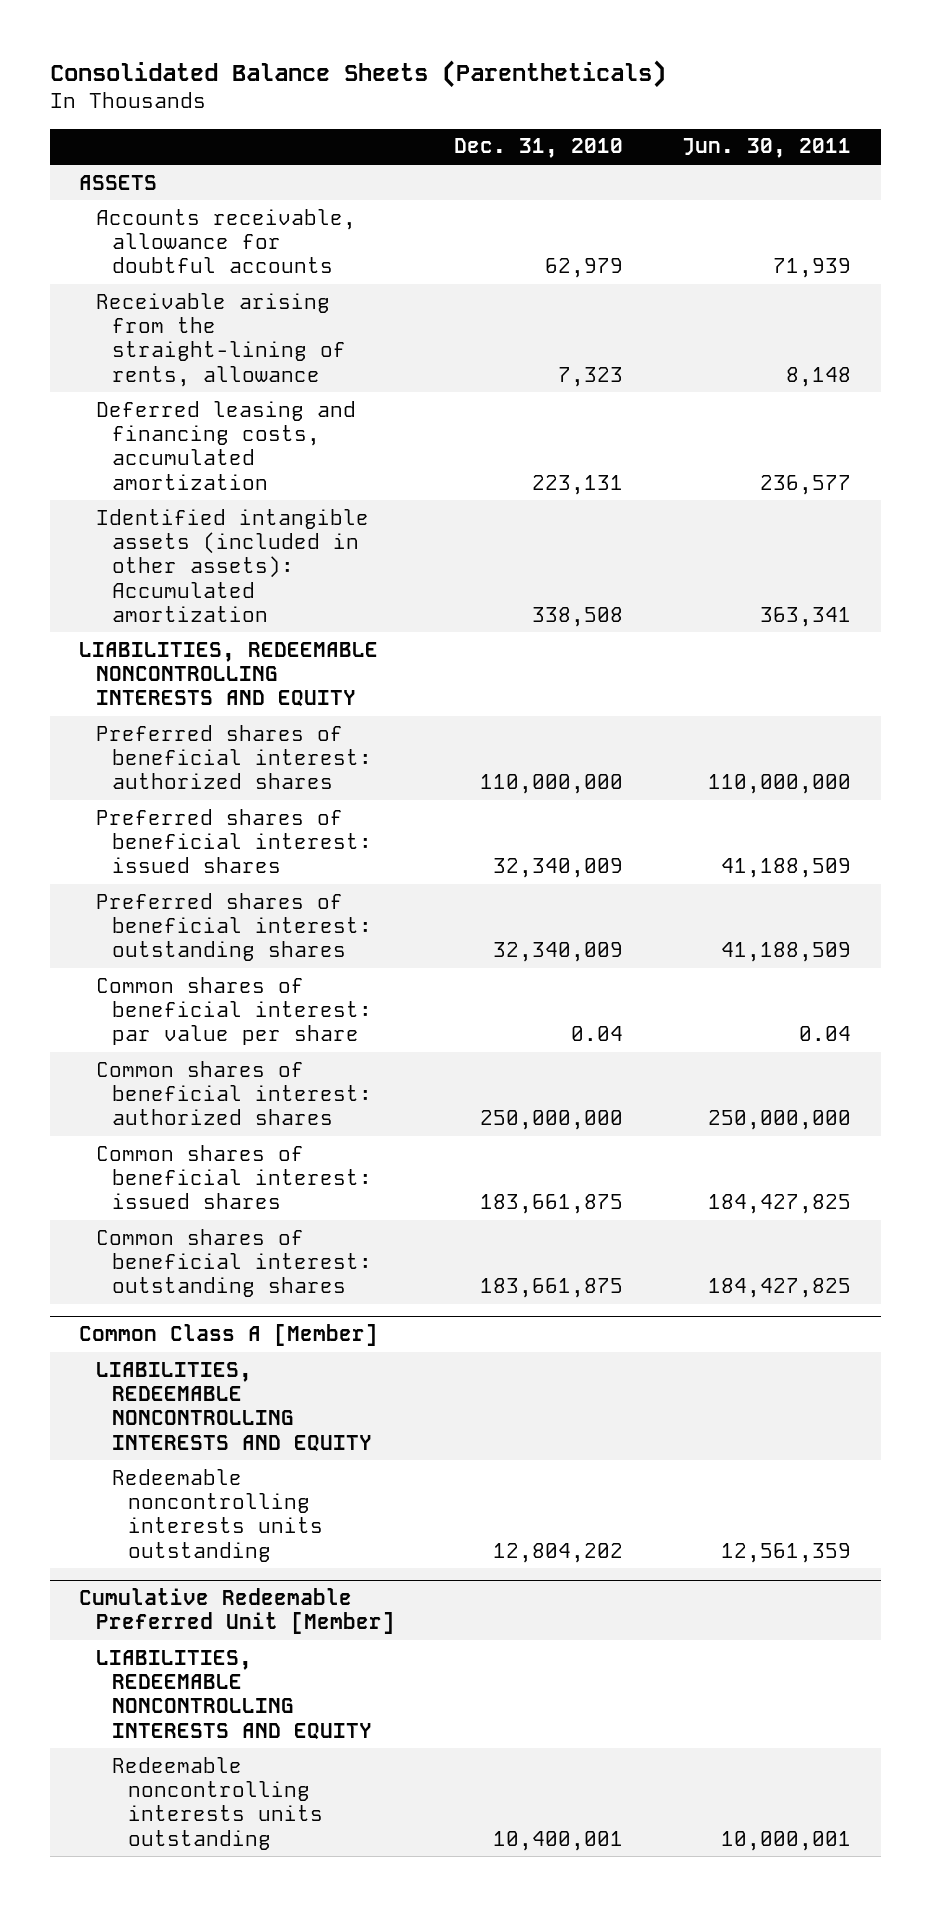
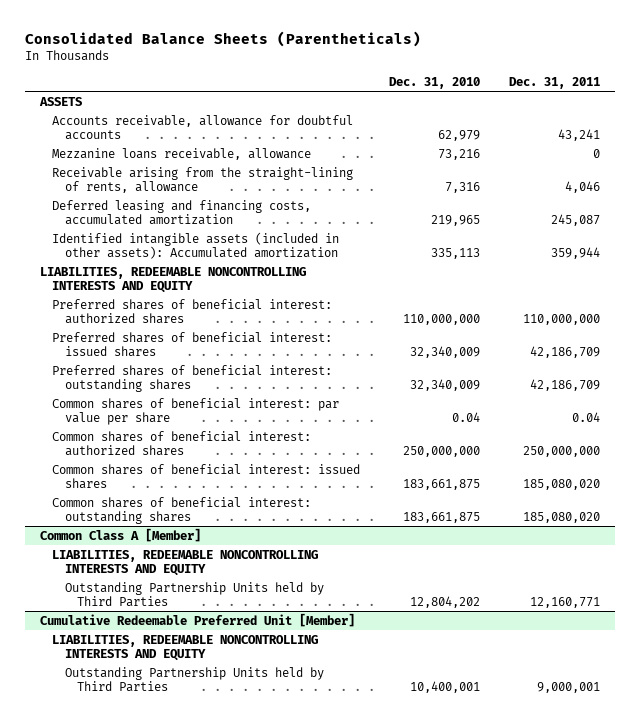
[682,138,852,159] Jun. 30, 2011 -> none
none -> [509,77,601,90] Dec. 31, 2011
none -> [52,147,312,160] Mezzanine loans receivable, allowance
[557,366,623,387] 7,323 -> [445,182,481,194] 7,316
[531,474,623,495] 223,131 -> [431,215,481,227] 219,965
[531,606,623,627] 338,508 -> [431,248,481,260] 335,113
[111,1468,324,1562] Redeemable noncontrolling interests units outstanding -> [64,581,324,608] Outstanding Partnership Units held by Third Parties
[111,1756,324,1850] Redeemable noncontrolling interests units outstanding -> [64,666,324,693] Outstanding Partnership Units held by Third Parties

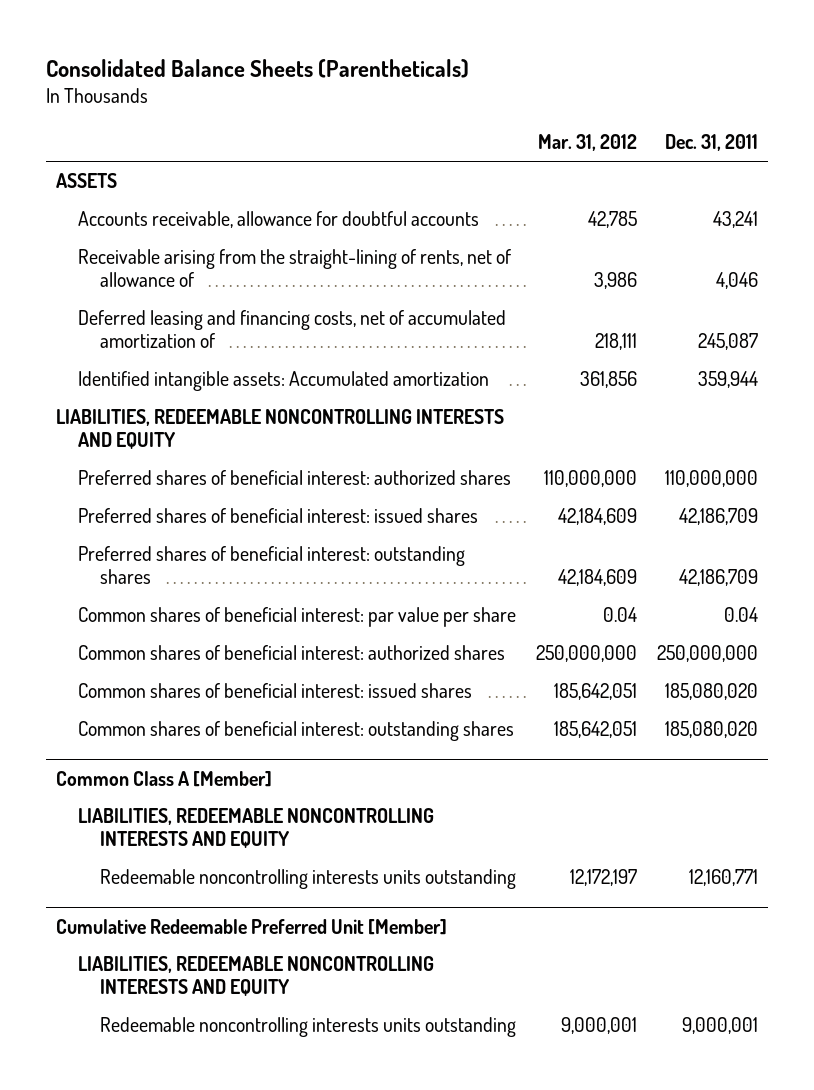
[389,77,481,90] Dec. 31, 2010 -> none
none -> [537,134,637,152] Mar. 31, 2012
[52,147,312,160] Mezzanine loans receivable, allowance -> none
[52,166,354,194] Receivable arising from the straight-lining of rents, allowance -> [77,249,511,287] Receivable arising from the straight-lining of rents, net of allowance of
[52,199,312,226] Deferred leasing and financing costs, accumulated amortization -> [77,310,506,348] Deferred leasing and financing costs, net of accumulated amortization of
[52,231,340,260] Identified intangible assets (included in other assets): Accumulated amortization -> [77,371,489,392] Identified intangible assets: Accumulated amortization
[64,581,324,608] Outstanding Partnership Units held by Third Parties -> [99,869,516,890] Redeemable noncontrolling interests units outstanding
[64,666,324,693] Outstanding Partnership Units held by Third Parties -> [99,1017,516,1038] Redeemable noncontrolling interests units outstanding

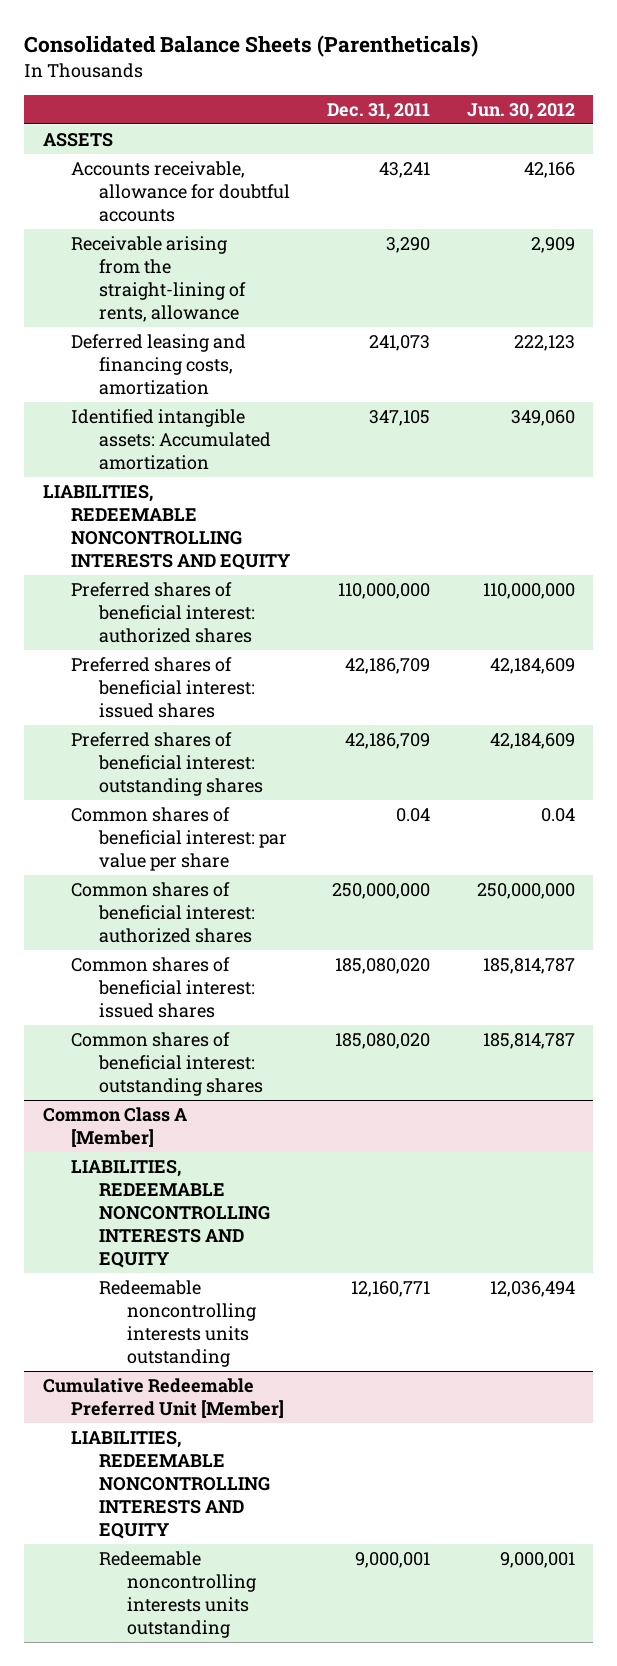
[537,134,637,152] Mar. 31, 2012 -> none
none -> [466,103,575,121] Jun. 30, 2012
[77,249,511,287] Receivable arising from the straight-lining of rents, net of allowance of -> [70,235,246,323] Receivable arising from the straight-lining of rents, allowance
[715,271,758,289] 4,046 -> [385,236,430,253] 3,290
[77,310,506,348] Deferred leasing and financing costs, net of accumulated amortization of -> [70,333,246,396] Deferred leasing and financing costs, amortization
[697,332,758,350] 245,087 -> [368,334,430,351] 241,073
[697,371,758,389] 359,944 -> [368,409,430,426] 347,105

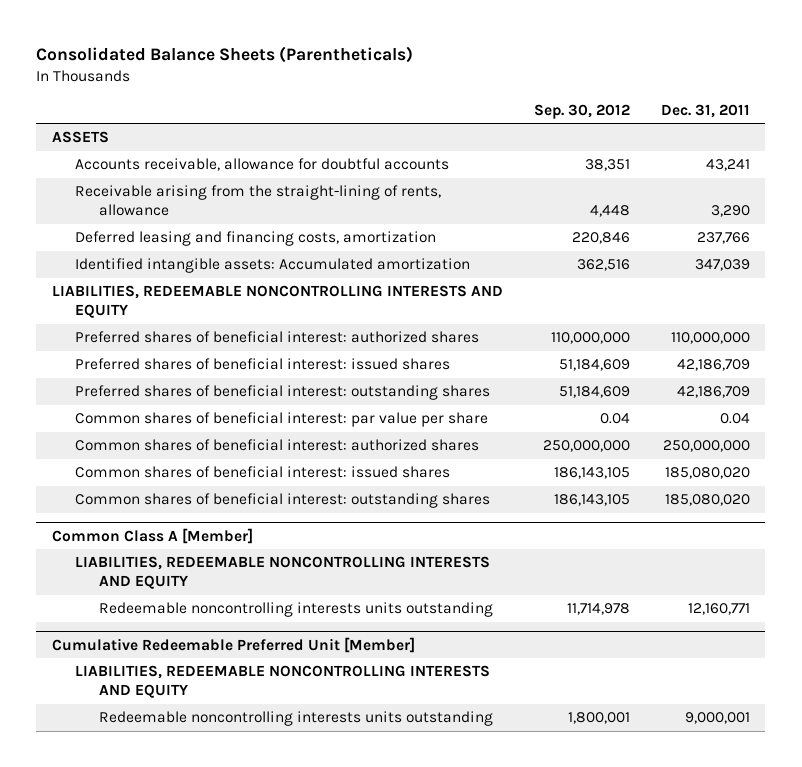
[466,103,575,121] Jun. 30, 2012 -> none
none -> [533,103,630,119] Sep. 30, 2012
[368,334,430,351] 241,073 -> [696,232,750,245] 237,766
[368,409,430,426] 347,105 -> [694,259,750,272] 347,039

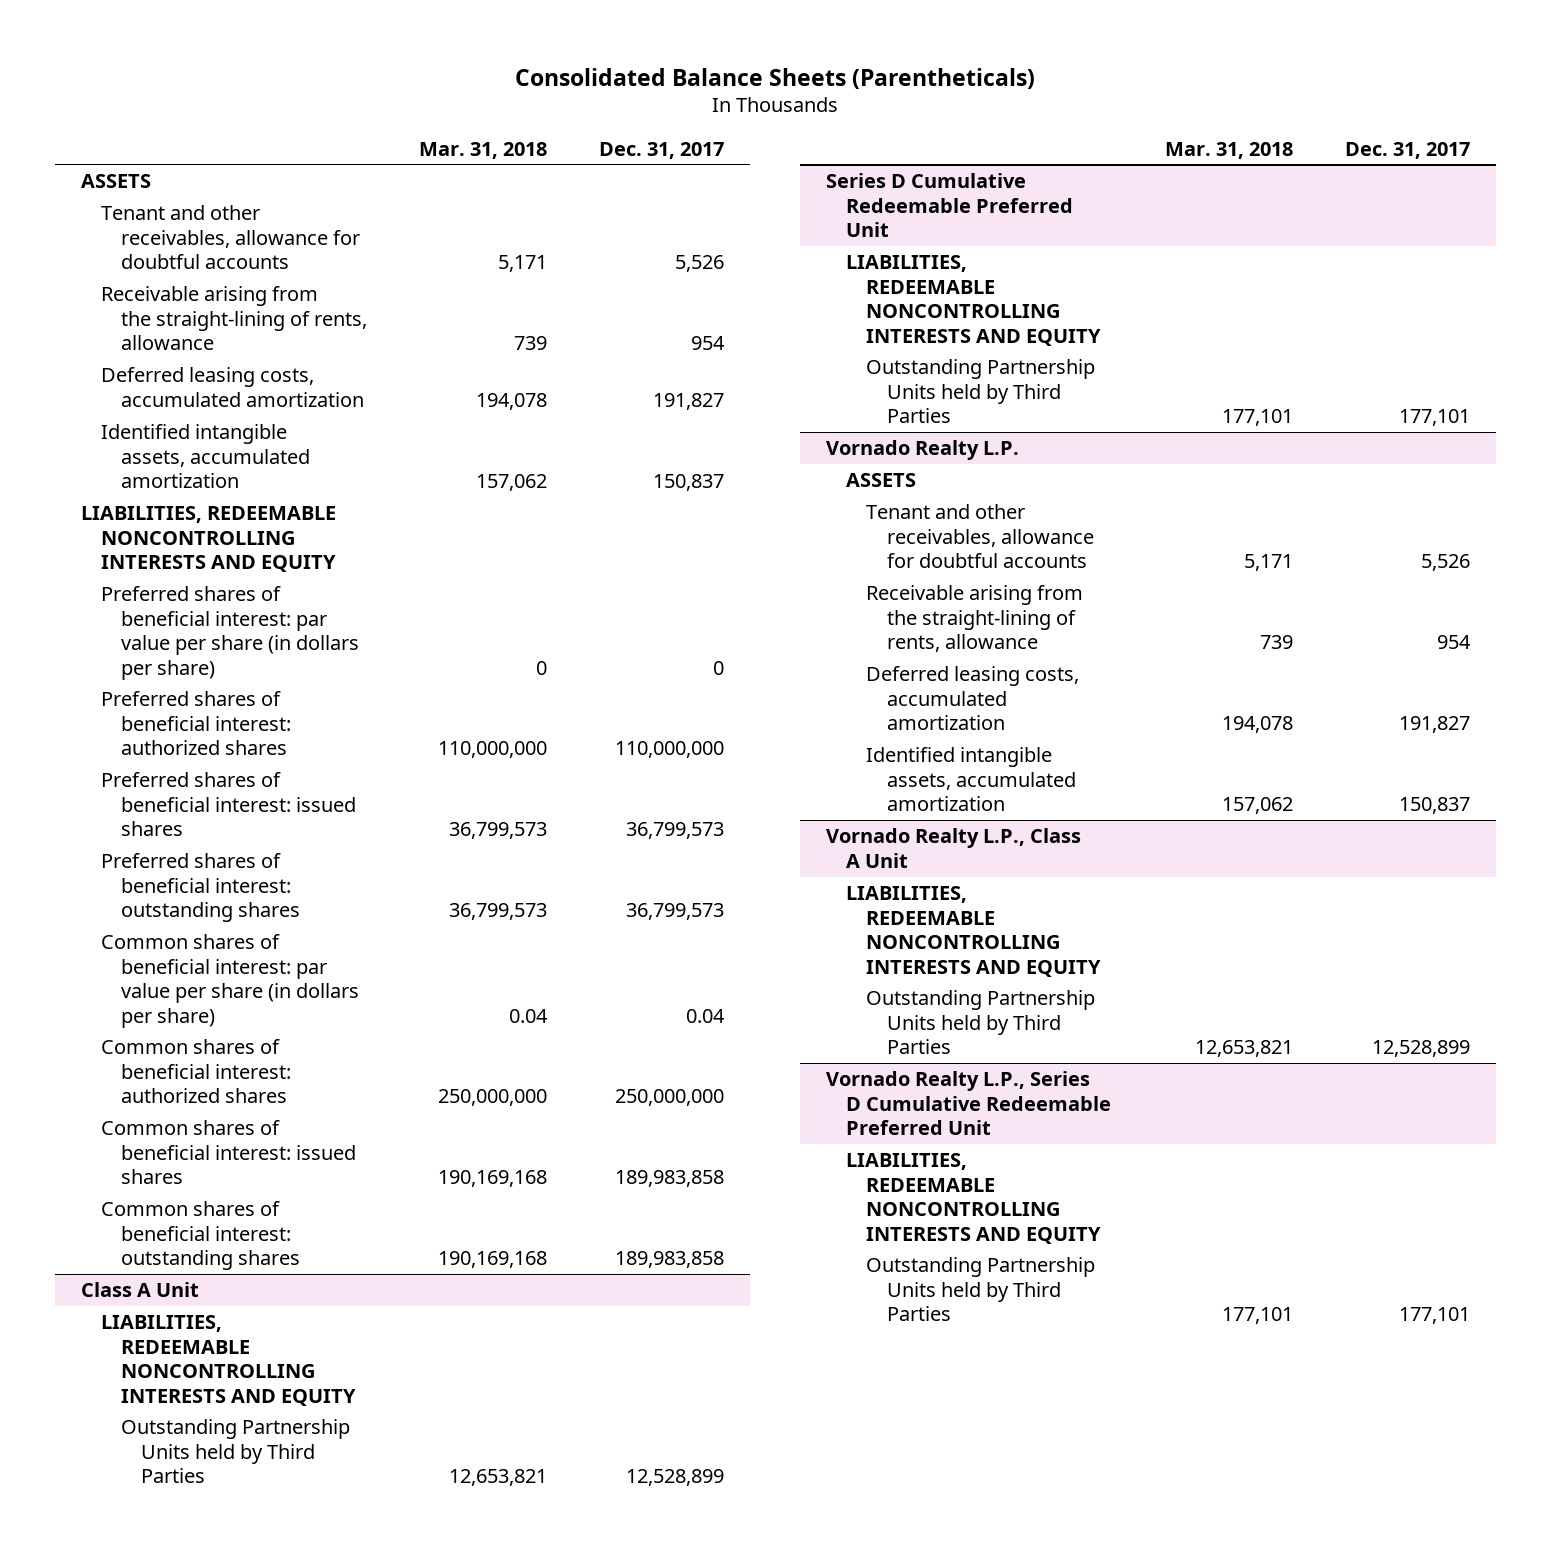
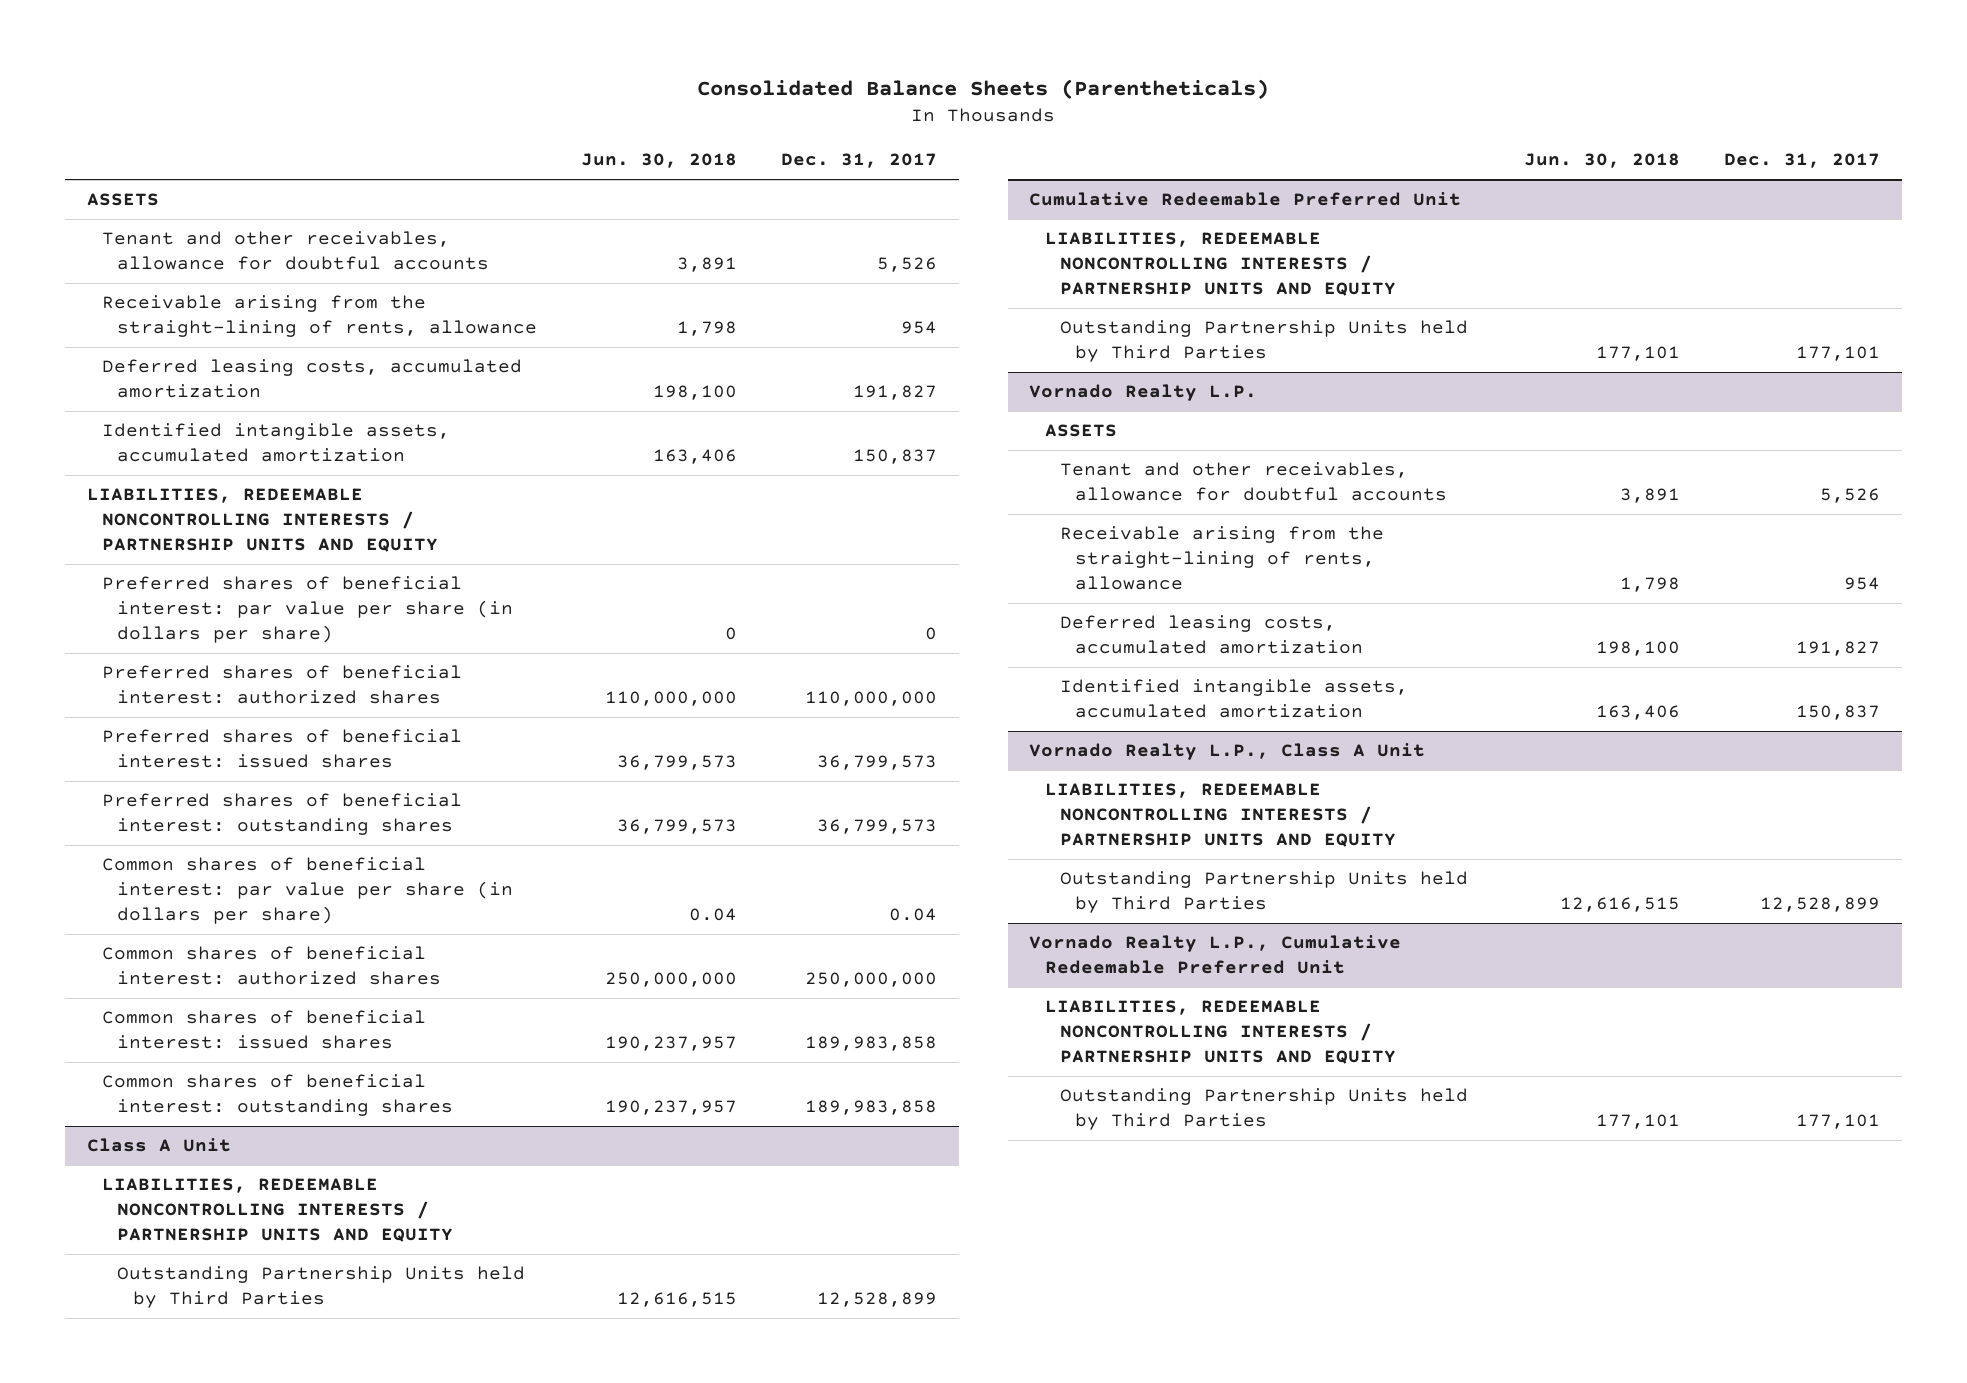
[419,141,548,159] Mar. 31, 2018 -> none
none -> [581,153,738,169] Jun. 30, 2018
[80,506,336,573] LIABILITIES, REDEEMABLE NONCONTROLLING INTERESTS AND EQUITY -> [86,488,439,552] LIABILITIES, REDEEMABLE NONCONTROLLING INTERESTS / PARTNERSHIP UNITS AND EQUITY
[100,1315,357,1406] LIABILITIES, REDEEMABLE NONCONTROLLING INTERESTS AND EQUITY -> [102,1178,454,1242] LIABILITIES, REDEEMABLE NONCONTROLLING INTERESTS / PARTNERSHIP UNITS AND EQUITY
[826,173,1074,238] Series D Cumulative Redeemable Preferred Unit -> [1029,192,1462,207] Cumulative Redeemable Preferred Unit
[846,255,1102,346] LIABILITIES, REDEEMABLE NONCONTROLLING INTERESTS AND EQUITY -> [1044,232,1397,296] LIABILITIES, REDEEMABLE NONCONTROLLING INTERESTS / PARTNERSHIP UNITS AND EQUITY
[846,886,1102,977] LIABILITIES, REDEEMABLE NONCONTROLLING INTERESTS AND EQUITY -> [1044,783,1397,847] LIABILITIES, REDEEMABLE NONCONTROLLING INTERESTS / PARTNERSHIP UNITS AND EQUITY
[826,1071,1112,1136] Vornado Realty L.P., Series D Cumulative Redeemable Preferred Unit -> [1029,935,1402,975] Vornado Realty L.P., Cumulative Redeemable Preferred Unit
[846,1153,1102,1244] LIABILITIES, REDEEMABLE NONCONTROLLING INTERESTS AND EQUITY -> [1044,1000,1397,1064] LIABILITIES, REDEEMABLE NONCONTROLLING INTERESTS / PARTNERSHIP UNITS AND EQUITY

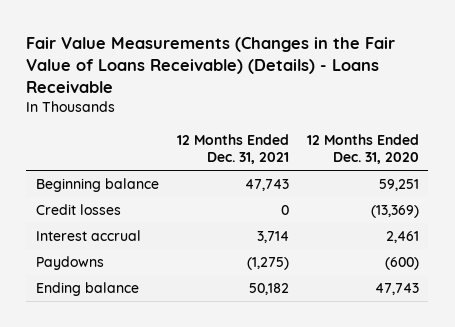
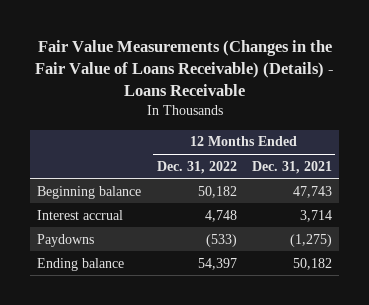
[307,133,420,164] 12 Months Ended Dec. 31, 2020 -> none
none -> [156,160,237,174] Dec. 31, 2022
[35,204,121,216] Credit losses -> none

